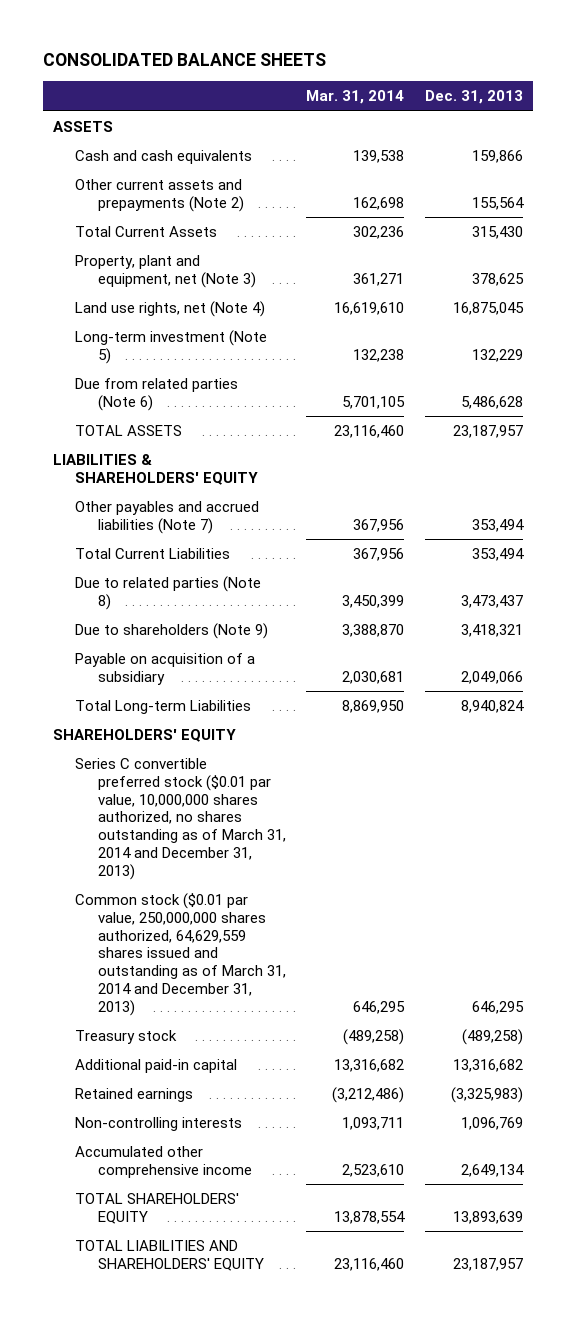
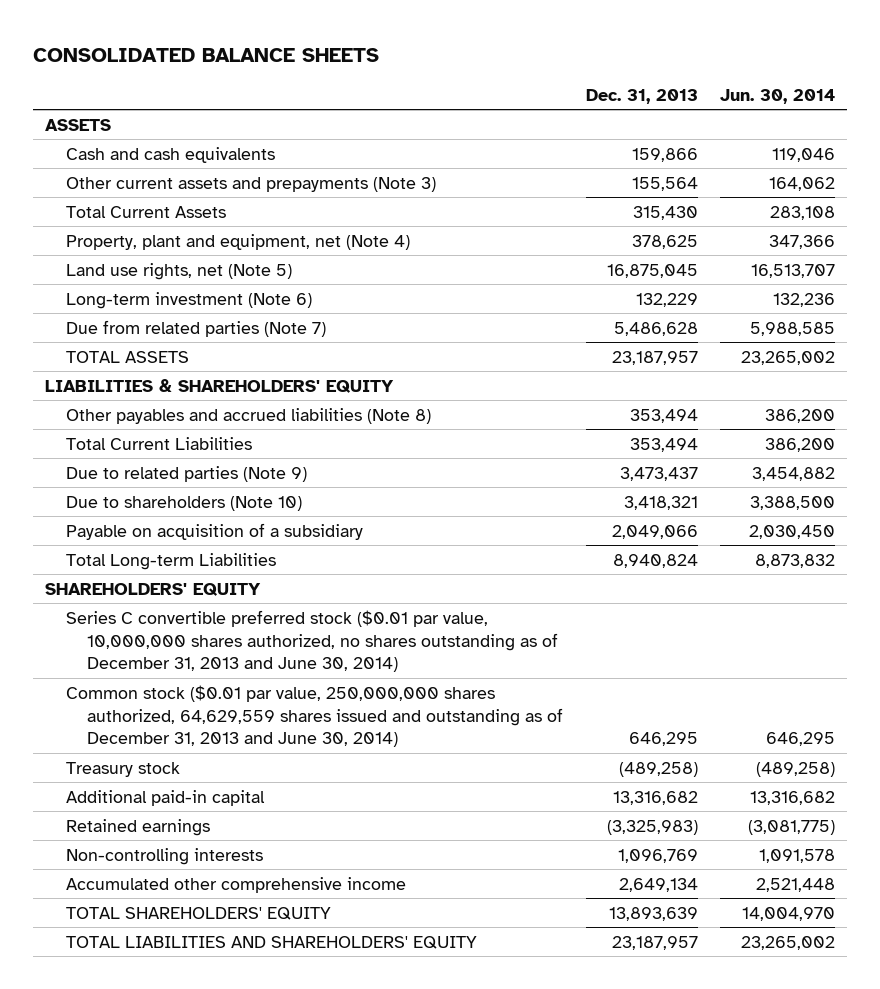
[306,90,405,105] Mar. 31, 2014 -> none
none -> [720,88,836,104] Jun. 30, 2014
[75,178,244,212] Other current assets and prepayments (Note 2) -> [65,176,436,192] Other current assets and prepayments (Note 3)
[75,254,256,288] Property, plant and equipment, net (Note 3) -> [65,233,410,250] Property, plant and equipment, net (Note 4)
[75,300,266,317] Land use rights, net (Note 4) -> [65,262,292,280] Land use rights, net (Note 5)
[75,329,268,364] Long-term investment (Note 5) -> [65,291,312,309] Long-term investment (Note 6)
[75,377,239,411] Due from related parties (Note 6) -> [65,319,326,337] Due from related parties (Note 7)
[75,500,260,534] Other payables and accrued liabilities (Note 7) -> [65,407,431,424] Other payables and accrued liabilities (Note 8)
[75,575,262,610] Due to related parties (Note 8) -> [65,465,307,482] Due to related parties (Note 9)
[75,622,269,639] Due to shareholders (Note 9) -> [65,495,302,511] Due to shareholders (Note 10)
[75,757,286,880] Series C convertible preferred stock ($0.01 par value, 10,000,000 shares authorized, no shares outstanding as of March 31, 2014 and December 31, 2013) -> [65,609,559,673] Series C convertible preferred stock ($0.01 par value, 10,000,000 shares authorized, no shares outstanding as of December 31, 2013 and June 30, 2014)
[75,892,286,1016] Common stock ($0.01 par value, 250,000,000 shares authorized, 64,629,559 shares issued and outstanding as of March 31, 2014 and December 31, 2013) -> [65,684,564,748] Common stock ($0.01 par value, 250,000,000 shares authorized, 64,629,559 shares issued and outstanding as of December 31, 2013 and June 30, 2014)

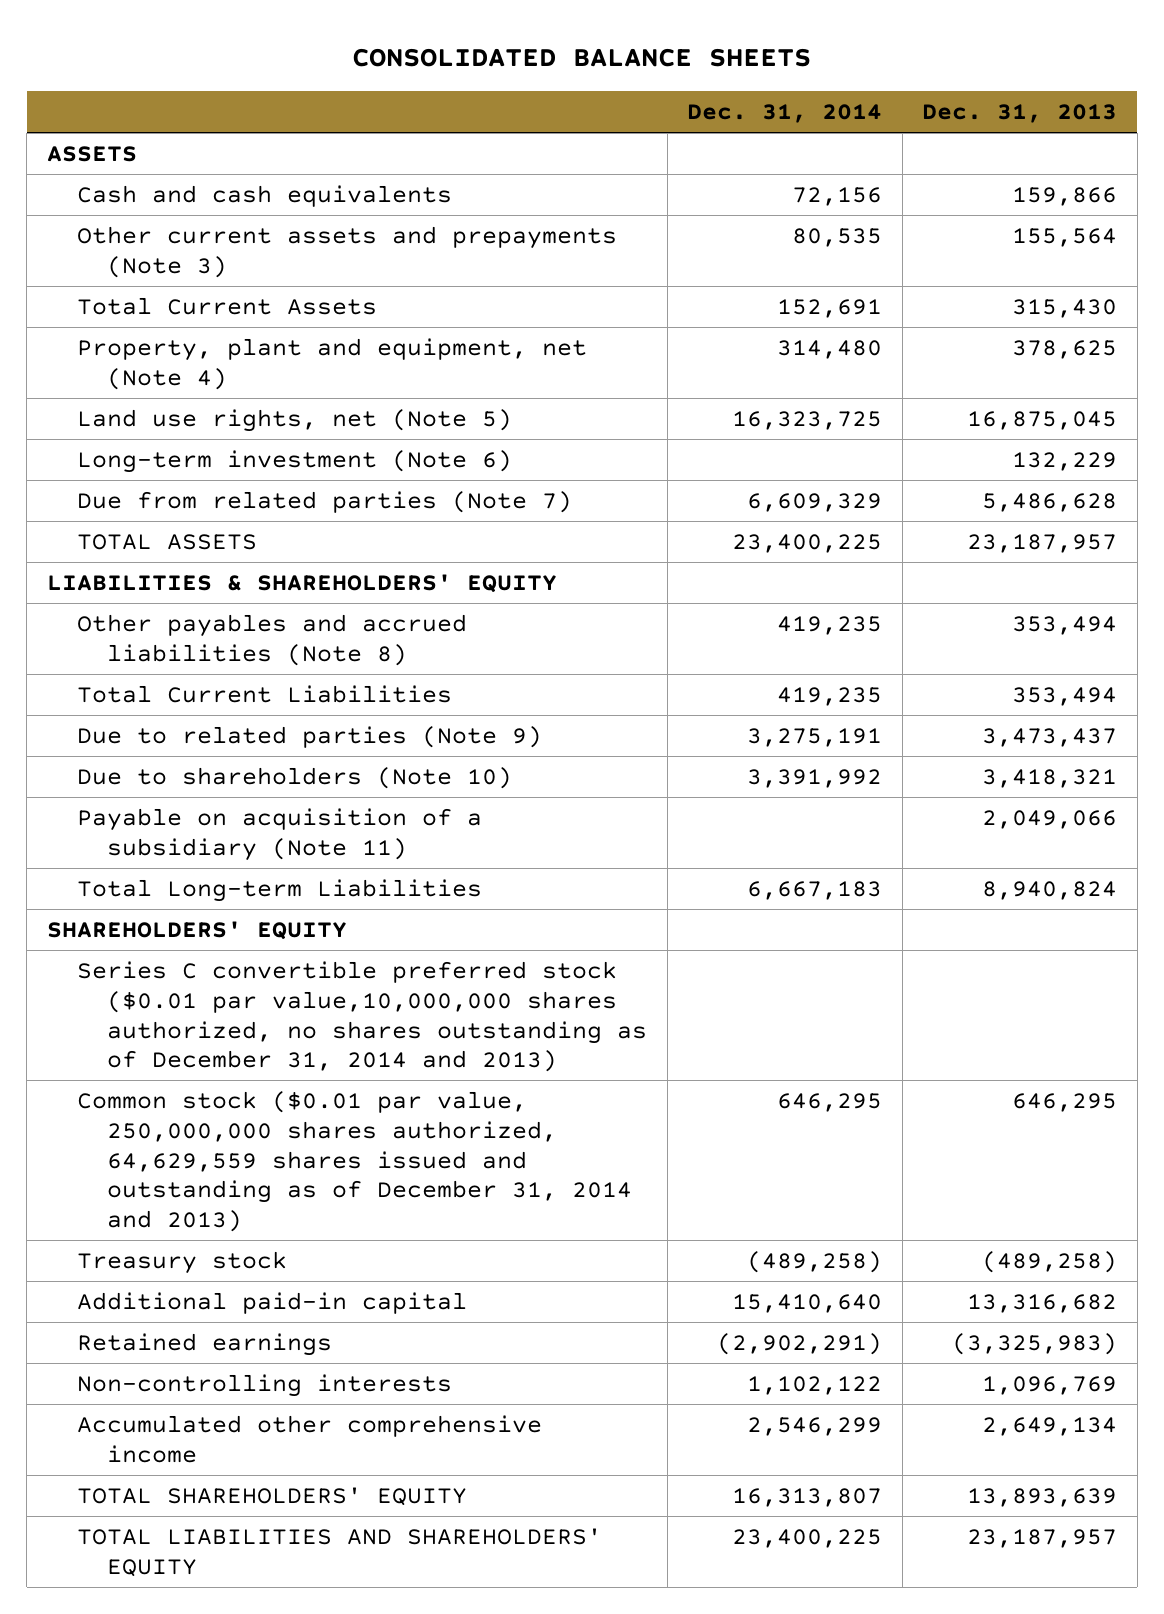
[720,88,836,104] Jun. 30, 2014 -> none
none -> [687,104,883,124] Dec. 31, 2014
[65,522,363,540] Payable on acquisition of a subsidiary -> [76,808,482,861] Payable on acquisition of a subsidiary (Note 11)
[65,609,559,673] Series C convertible preferred stock ($0.01 par value, 10,000,000 shares authorized, no shares outstanding as of December 31, 2013 and June 30, 2014) -> [76,961,648,1073] Series C convertible preferred stock ($0.01 par value,10,000,000 shares authorized, no shares outstanding as of December 31, 2014 and 2013)
[65,684,564,748] Common stock ($0.01 par value, 250,000,000 shares authorized, 64,629,559 shares issued and outstanding as of December 31, 2013 and June 30, 2014) -> [76,1091,633,1232] Common stock ($0.01 par value, 250,000,000 shares authorized, 64,629,559 shares issued and outstanding as of December 31, 2014 and 2013)

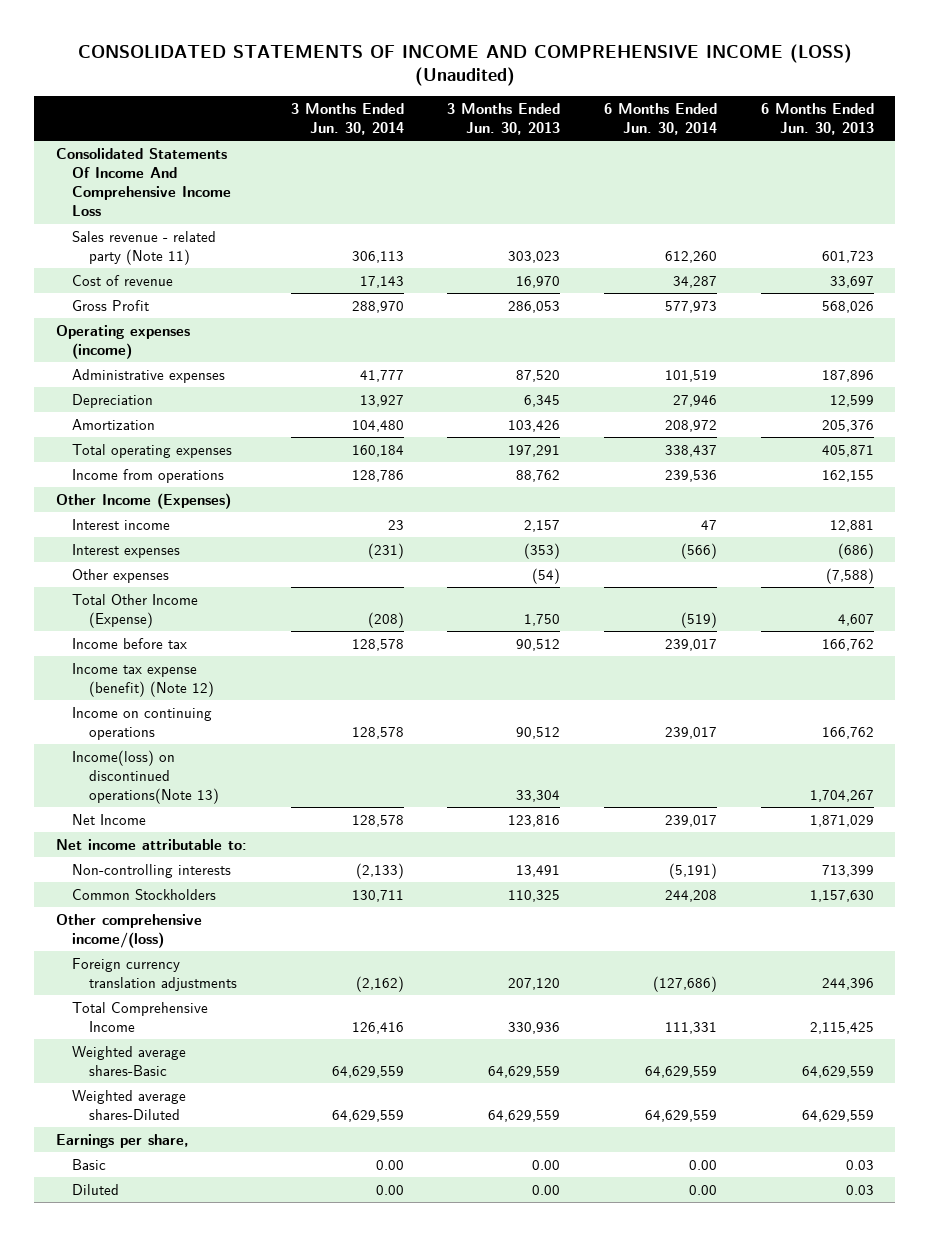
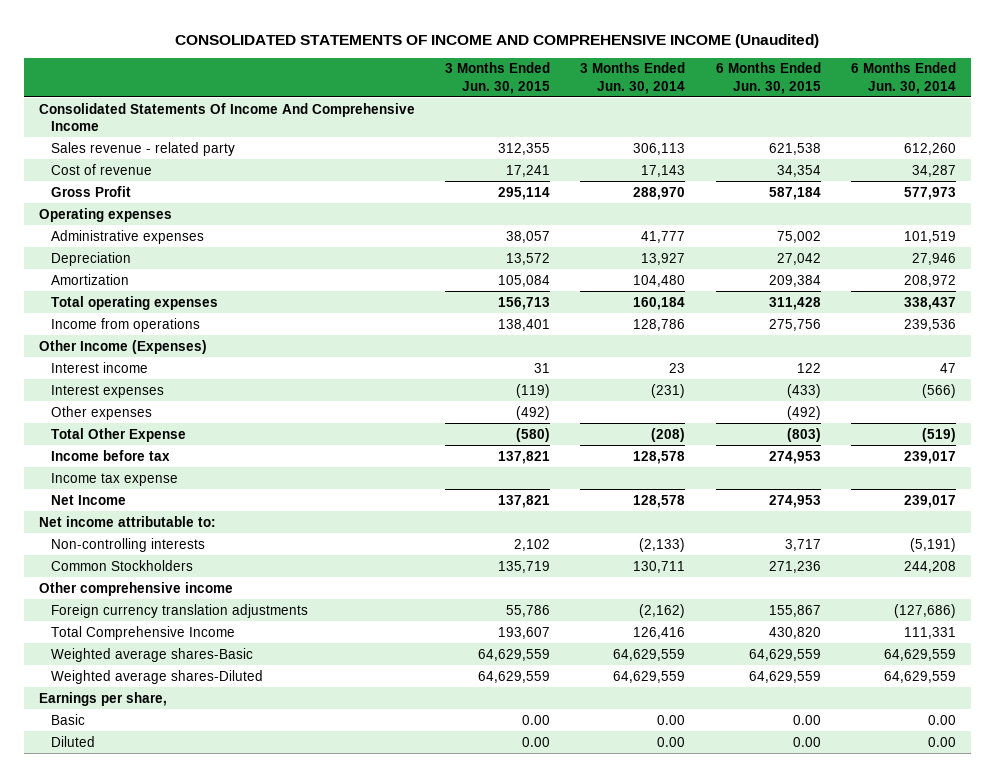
[77,43,852,87] CONSOLIDATED STATEMENTS OF INCOME AND COMPREHENSIVE INCOME (LOSS) (Unaudited) -> [175,33,820,48] CONSOLIDATED STATEMENTS OF INCOME AND COMPREHENSIVE INCOME (Unaudited)
[447,102,561,136] 3 Months Ended Jun. 30, 2013 -> none
[760,102,874,136] 6 Months Ended Jun. 30, 2013 -> none
none -> [445,62,551,94] 3 Months Ended Jun. 30, 2015
none -> [715,62,821,94] 6 Months Ended Jun. 30, 2015
[55,147,232,217] Consolidated Statements Of Income And Comprehensive Income Loss -> [38,102,415,131] Consolidated Statements Of Income And Comprehensive Income
[72,230,217,265] Sales revenue - related party (Note 11) -> [50,141,235,156] Sales revenue - related party
[55,324,190,359] Operating expenses (income) -> [38,207,172,222] Operating expenses
[72,593,199,628] Total Other Income (Expense) -> [50,427,186,442] Total Other Expense
[72,706,213,740] Income on continuing operations -> none
[72,749,219,805] Income(loss) on discontinued operations(Note 13) -> none
[72,662,214,697] Income tax expense (benefit) (Note 12) -> [50,472,178,486] Income tax expense
[55,913,202,948] Other comprehensive income/(loss) -> [38,581,233,596] Other comprehensive income

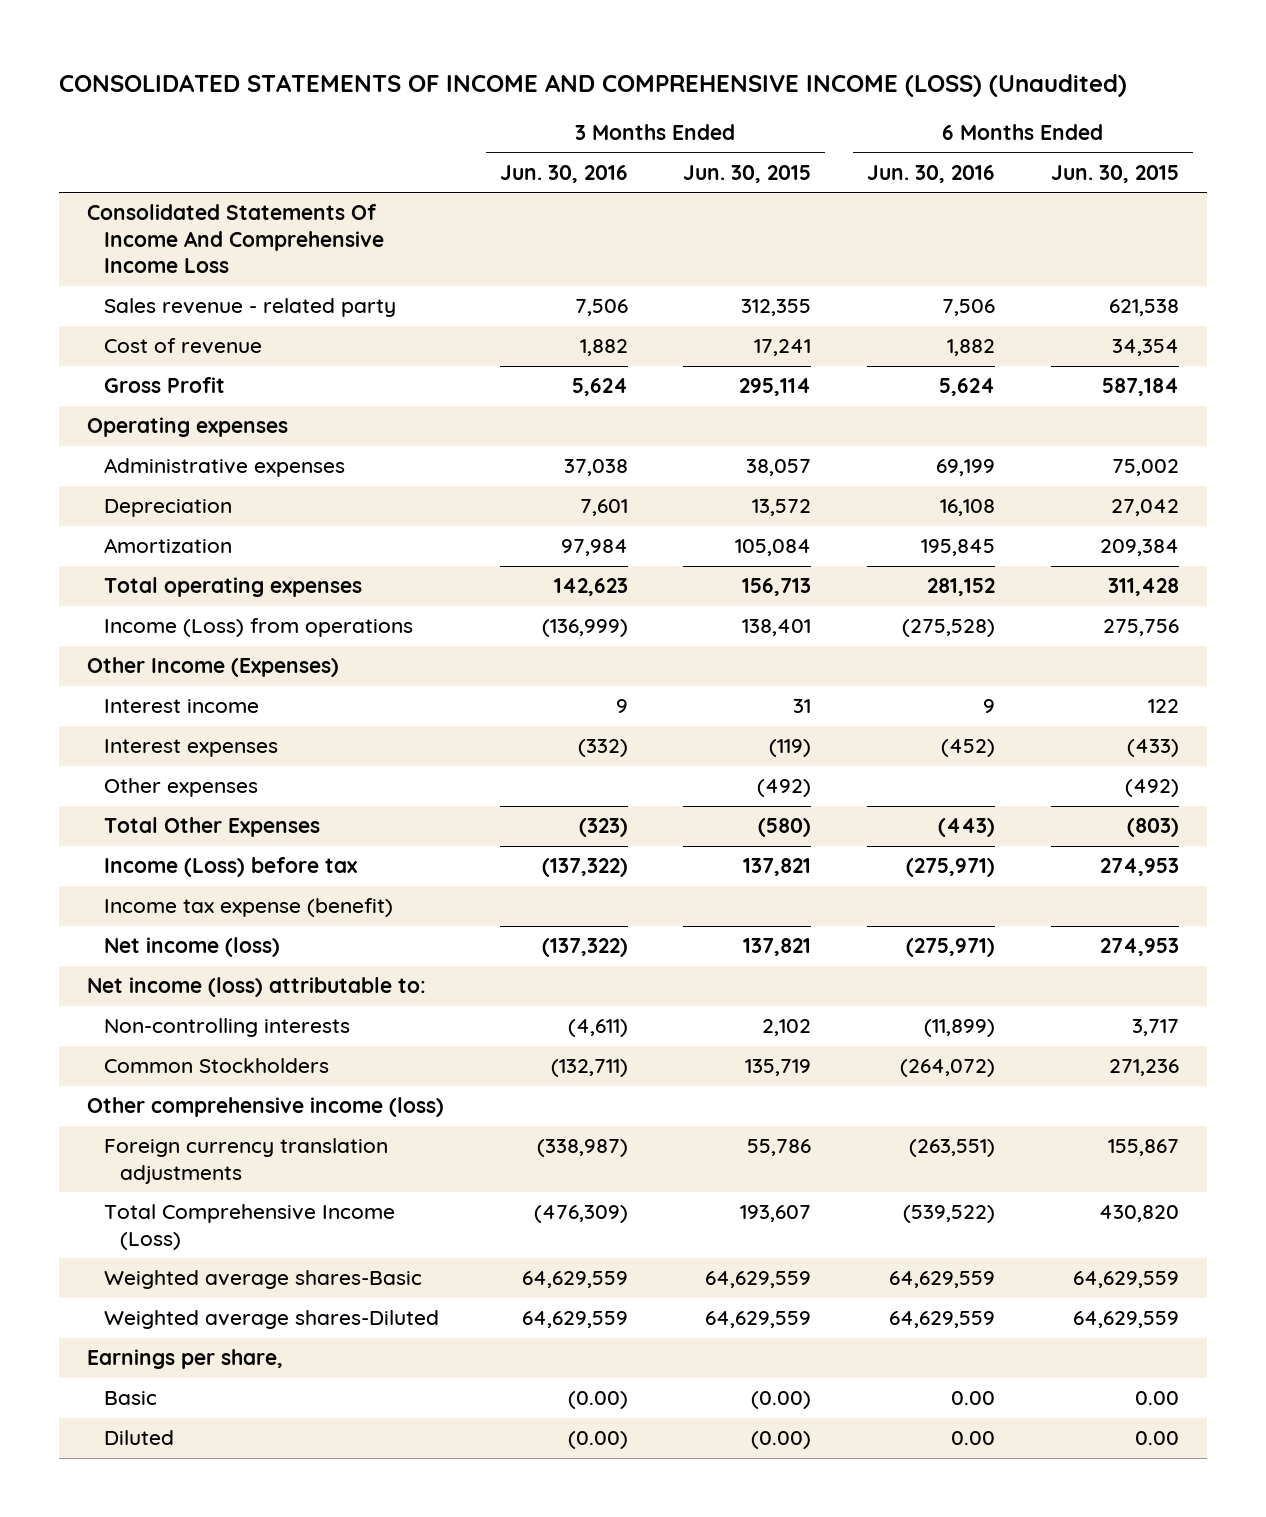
[175,33,820,48] CONSOLIDATED STATEMENTS OF INCOME AND COMPREHENSIVE INCOME (Unaudited) -> [59,73,1128,97] CONSOLIDATED STATEMENTS OF INCOME AND COMPREHENSIVE INCOME (LOSS) (Unaudited)
[580,62,686,94] 3 Months Ended Jun. 30, 2014 -> none
[850,62,956,94] 6 Months Ended Jun. 30, 2014 -> none
none -> [499,164,628,183] Jun. 30, 2016
none -> [867,164,996,183] Jun. 30, 2016
[38,102,415,131] Consolidated Statements Of Income And Comprehensive Income -> [86,204,384,274] Consolidated Statements Of Income And Comprehensive Income Loss
[50,317,200,332] Income from operations -> [103,618,413,638] Income (Loss) from operations
[50,427,186,442] Total Other Expense -> [103,817,320,838] Total Other Expenses
[50,449,170,461] Income before tax -> [103,857,357,878] Income (Loss) before tax
[50,472,178,486] Income tax expense -> [103,898,393,918] Income tax expense (benefit)
[50,494,126,505] Net Income -> [103,937,280,958] Net income (loss)
[38,515,216,527] Net income attributable to: -> [86,977,426,998] Net income (loss) attributable to:
[38,581,233,596] Other comprehensive income -> [86,1097,444,1118] Other comprehensive income (loss)
[50,625,235,640] Total Comprehensive Income -> [103,1204,395,1250] Total Comprehensive Income (Loss)
[522,714,551,725] 0.00 -> [751,1391,812,1410] (0.00)
[522,736,551,747] 0.00 -> [751,1431,812,1450] (0.00)

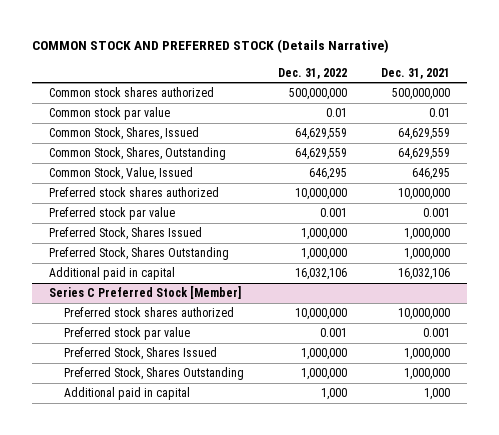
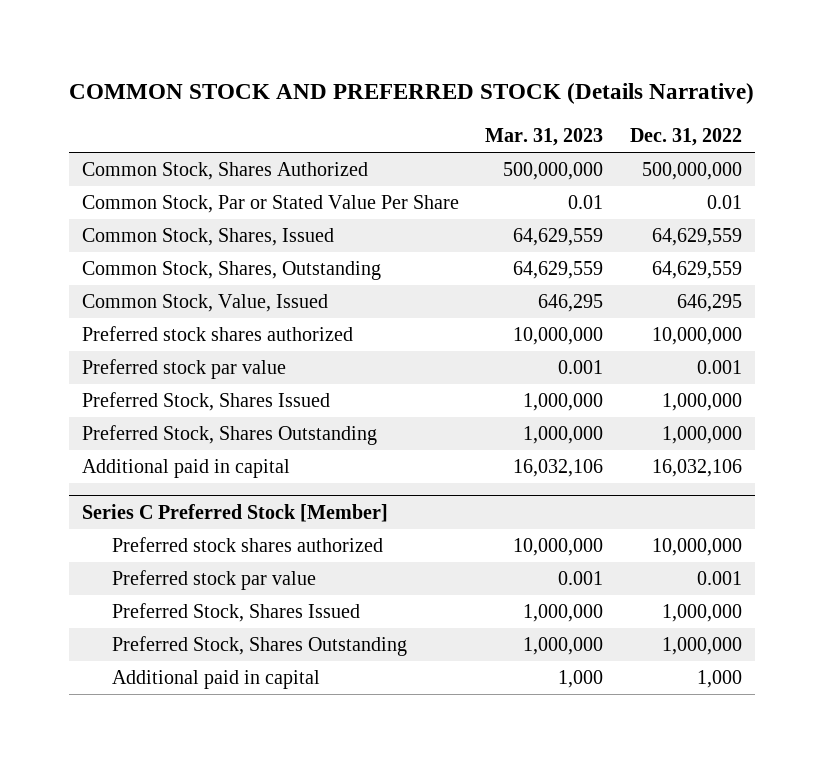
[381,67,451,79] Dec. 31, 2021 -> none
none -> [485,128,604,147] Mar. 31, 2023
[48,87,214,98] Common stock shares authorized -> [81,161,368,180] Common Stock, Shares Authorized
[48,107,170,121] Common stock par value -> [81,194,459,213] Common Stock, Par or Stated Value Per Share

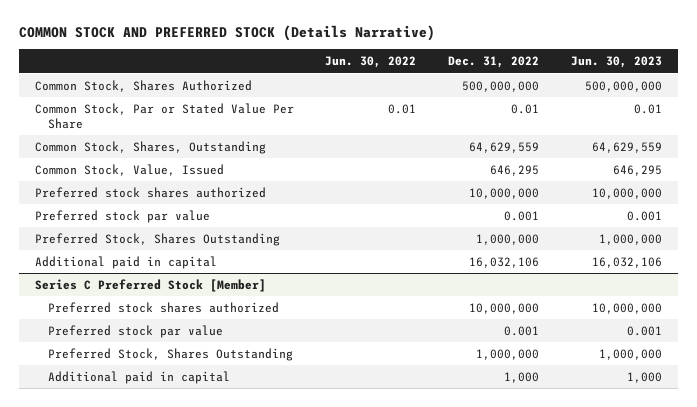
[485,128,604,147] Mar. 31, 2023 -> none
none -> [325,56,417,69] Jun. 30, 2022
none -> [571,56,663,69] Jun. 30, 2023
[81,227,334,246] Common Stock, Shares, Issued -> none
[81,391,330,411] Preferred Stock, Shares Issued -> none
[112,602,361,622] Preferred Stock, Shares Issued -> none

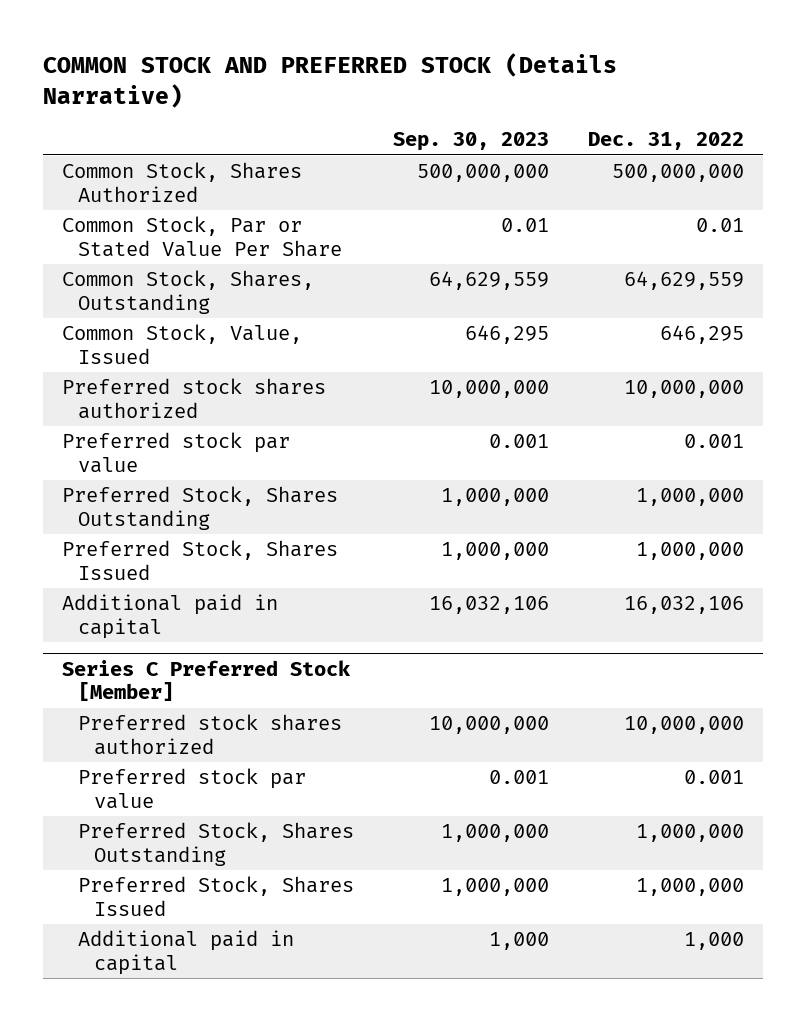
[325,56,417,69] Jun. 30, 2022 -> none
[571,56,663,69] Jun. 30, 2023 -> none
none -> [392,132,549,152] Sep. 30, 2023
none -> [62,540,339,580] Preferred Stock, Shares Issued
none -> [77,876,354,916] Preferred Stock, Shares Issued

